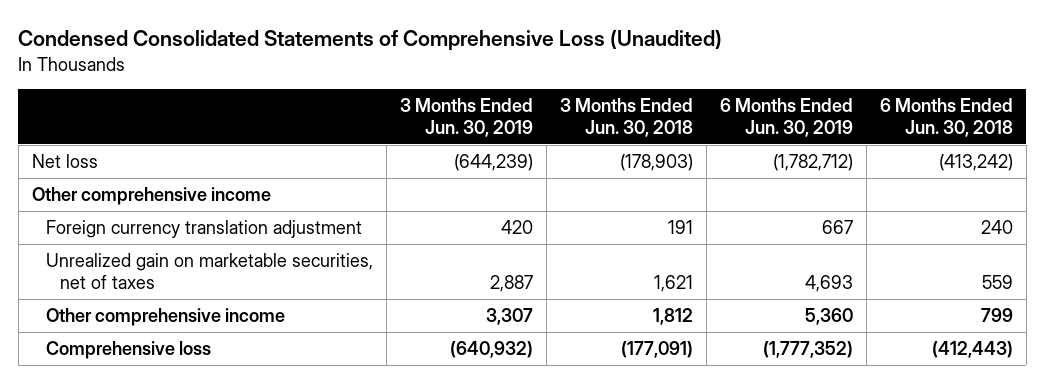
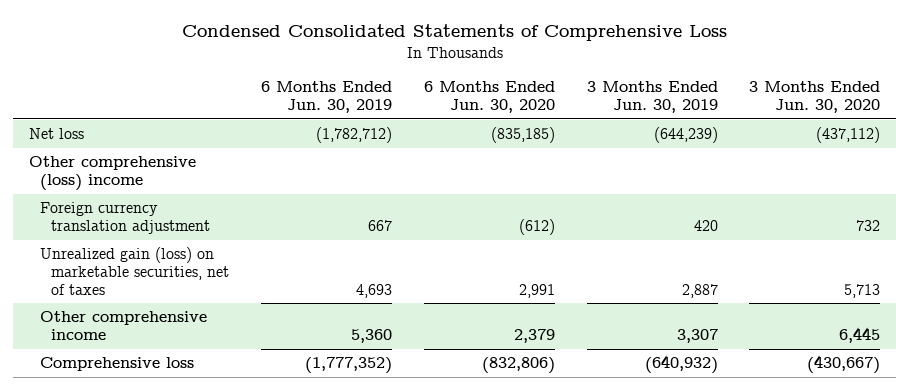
[18,29,723,52] Condensed Consolidated Statements of Comprehensive Loss (Unaudited) -> [181,24,727,42] Condensed Consolidated Statements of Comprehensive Loss
[559,97,693,137] 3 Months Ended Jun. 30, 2018 -> none
[879,97,1013,137] 6 Months Ended Jun. 30, 2018 -> none
none -> [423,81,555,114] 6 Months Ended Jun. 30, 2020
none -> [749,81,881,114] 3 Months Ended Jun. 30, 2020
[31,186,271,205] Other comprehensive income -> [29,156,197,191] Other comprehensive (loss) income
[45,252,373,289] Unrealized gain on marketable securities, net of taxes -> [40,247,230,295] Unrealized gain (loss) on marketable securities, net of taxes

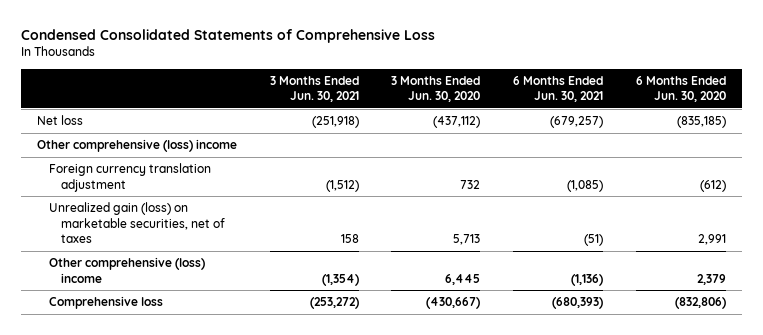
[260,81,392,114] 6 Months Ended Jun. 30, 2019 -> none
[586,81,718,114] 3 Months Ended Jun. 30, 2019 -> none
none -> [269,75,359,103] 3 Months Ended Jun. 30, 2021
none -> [513,75,604,103] 6 Months Ended Jun. 30, 2021
[40,311,208,340] Other comprehensive income -> [49,257,206,283] Other comprehensive (loss) income

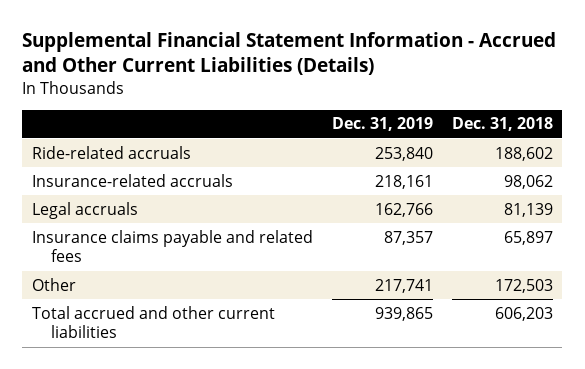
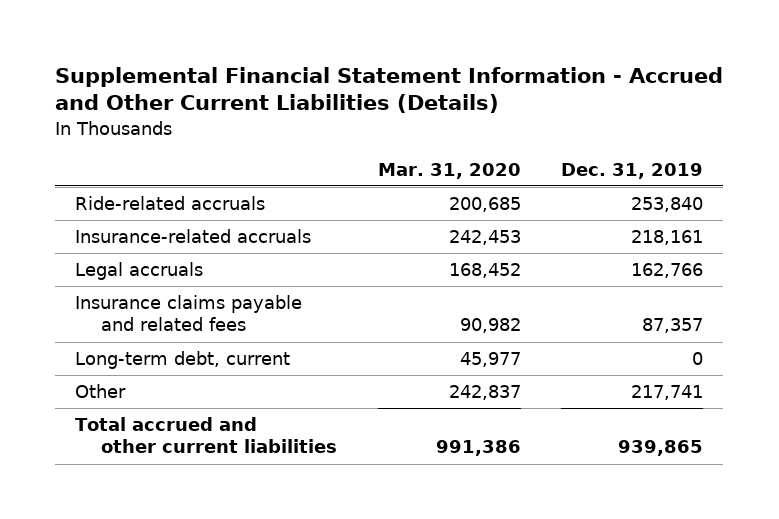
[451,117,553,132] Dec. 31, 2018 -> none
none -> [377,162,521,179] Mar. 31, 2020
none -> [75,351,291,370] Long-term debt, current

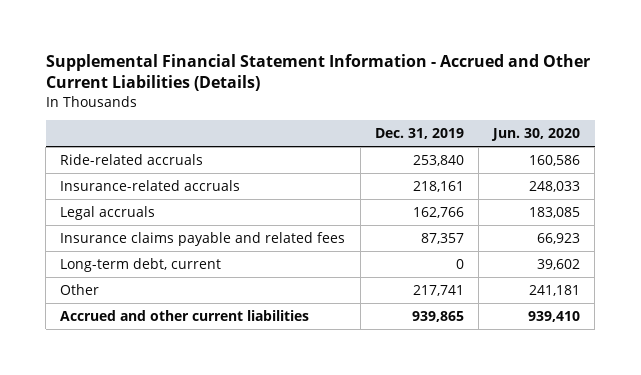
[377,162,521,179] Mar. 31, 2020 -> none
none -> [491,128,581,142] Jun. 30, 2020
[75,417,337,454] Total accrued and other current liabilities -> [60,309,310,321] Accrued and other current liabilities

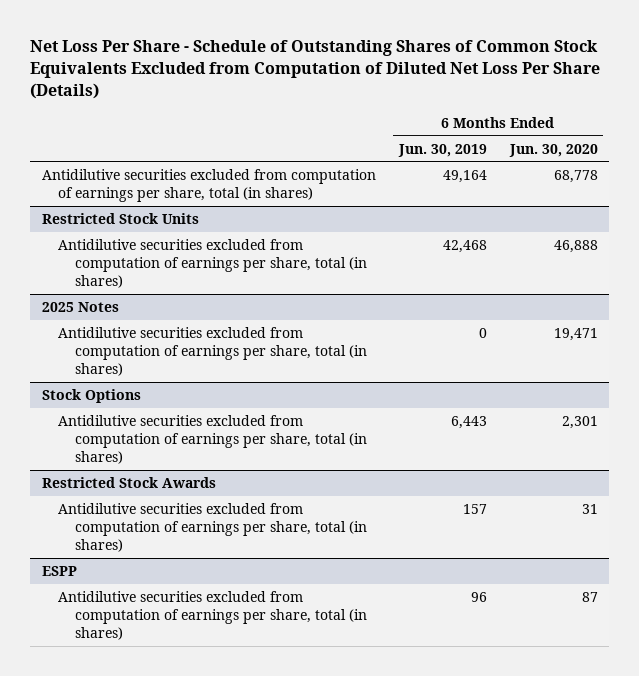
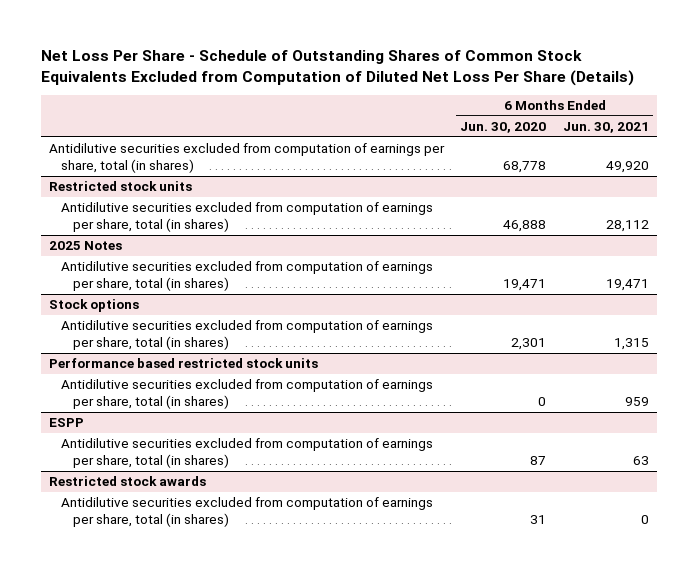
[397,143,487,157] Jun. 30, 2019 -> none
none -> [562,121,649,133] Jun. 30, 2021
[41,212,199,224] Restricted Stock Units -> [49,181,193,192] Restricted stock units
[41,388,141,403] Stock Options -> [49,299,140,313] Stock options
[41,476,216,488] Restricted Stock Awards -> none
none -> [49,358,319,369] Performance based restricted stock units
[581,503,598,514] 31 -> [538,397,547,407] 0
none -> [49,476,207,487] Restricted stock awards
none -> [61,497,434,528] Antidilutive securities excluded from computation of earnings per share, total (in shares)

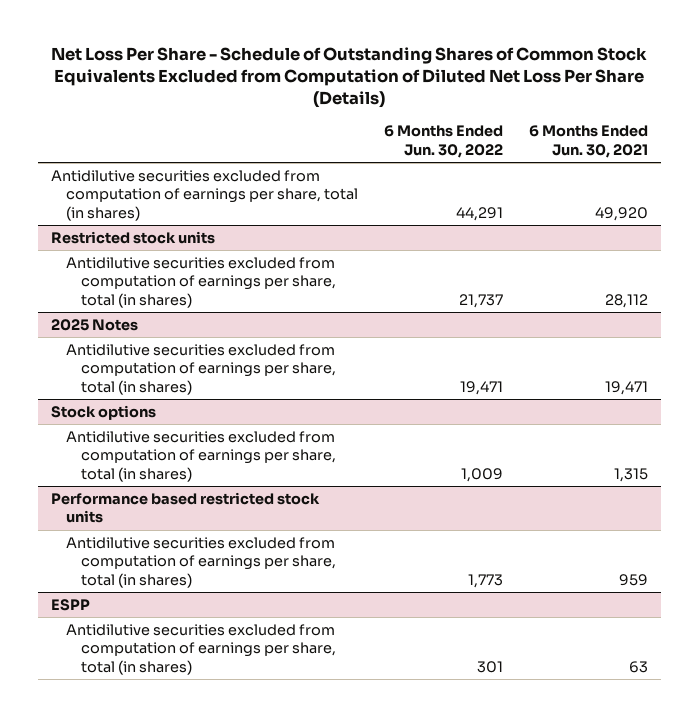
[460,121,547,133] Jun. 30, 2020 -> none
none -> [383,125,503,158] 6 Months Ended Jun. 30, 2022
[49,476,207,487] Restricted stock awards -> none
[61,497,434,528] Antidilutive securities excluded from computation of earnings per share, total (in shares) -> none

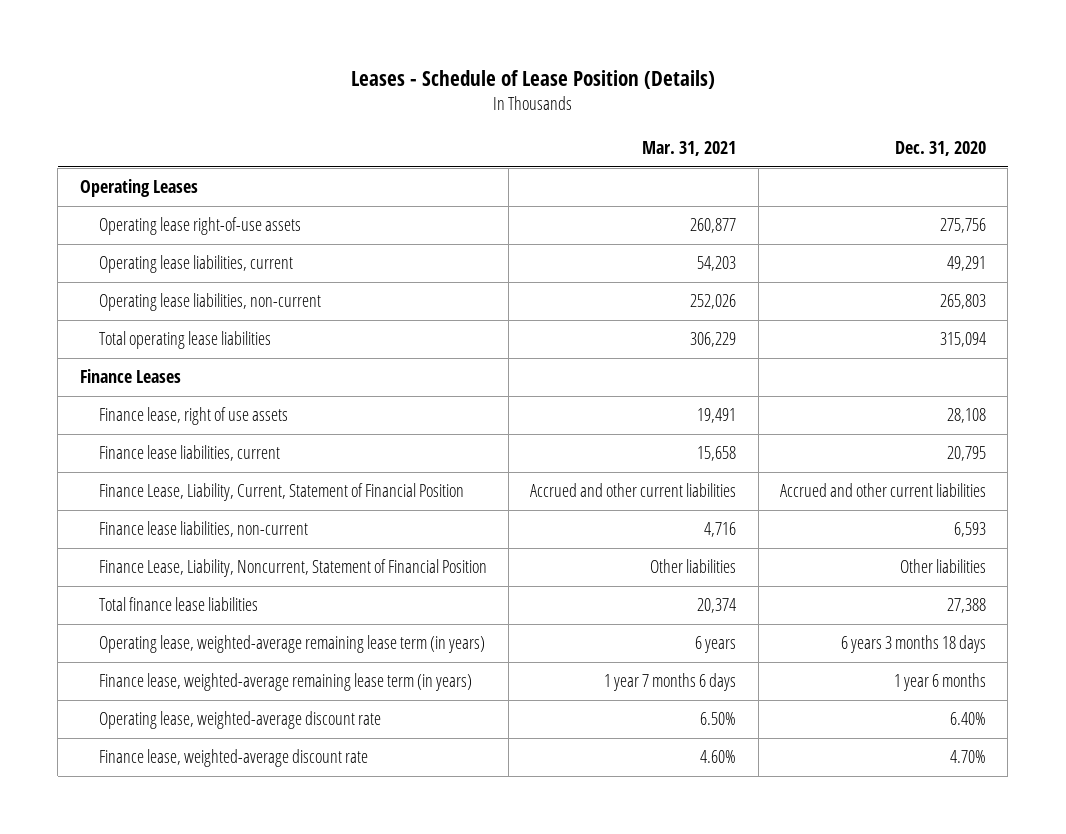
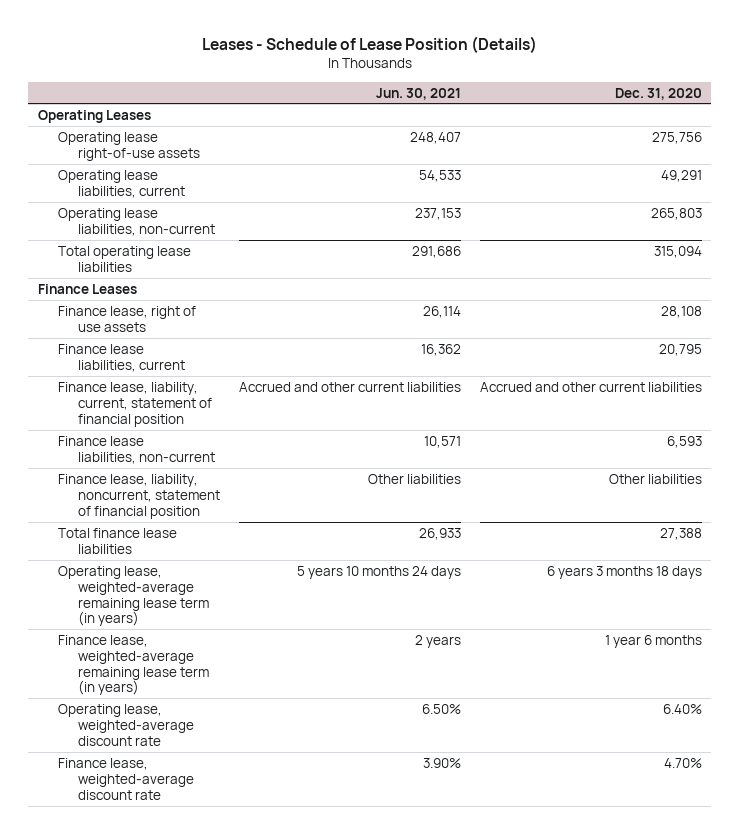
[642,141,737,157] Mar. 31, 2021 -> none
none -> [376,87,462,100] Jun. 30, 2021
[98,483,464,502] Finance Lease, Liability, Current, Statement of Financial Position -> [58,381,213,427] Finance lease, liability, current, statement of financial position
[98,559,487,578] Finance Lease, Liability, Noncurrent, Statement of Financial Position -> [58,473,221,519] Finance lease, liability, noncurrent, statement of financial position

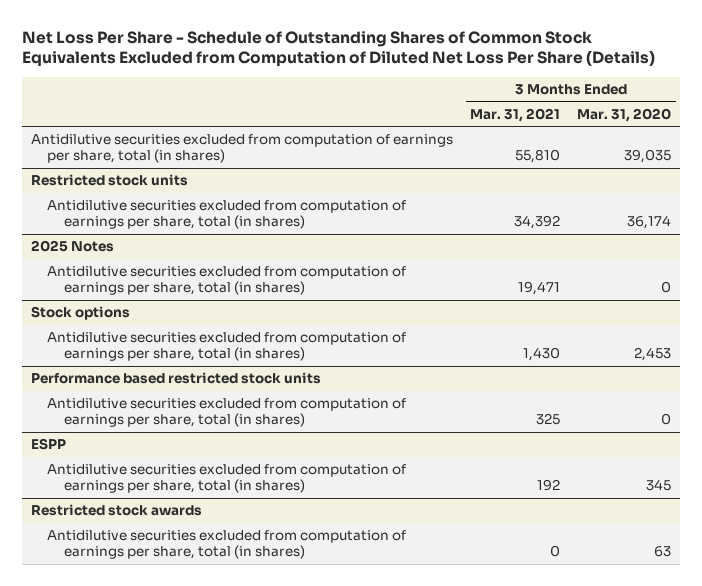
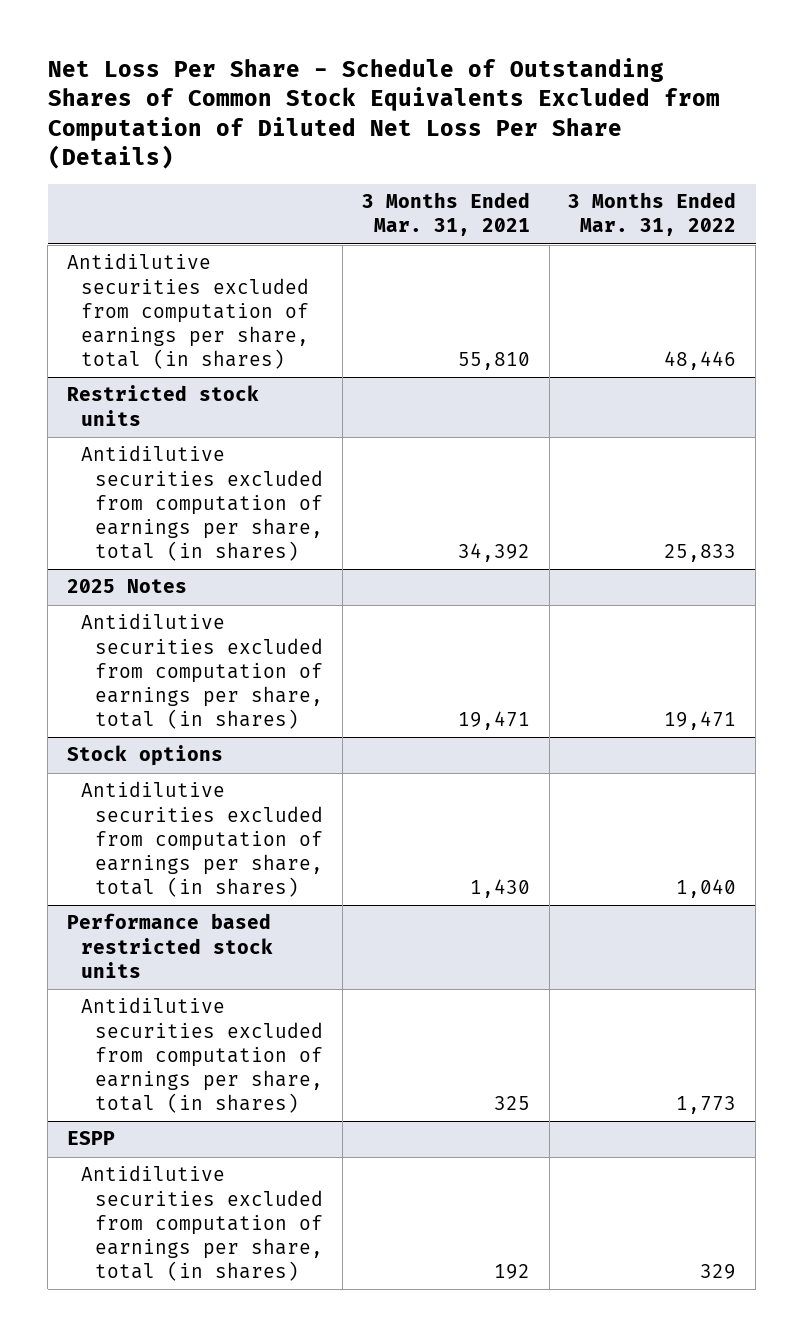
[577,107,672,122] Mar. 31, 2020 -> none
none -> [568,192,737,237] 3 Months Ended Mar. 31, 2022
[30,504,202,517] Restricted stock awards -> none
[47,530,407,560] Antidilutive securities excluded from computation of earnings per share, total (in shares) -> none

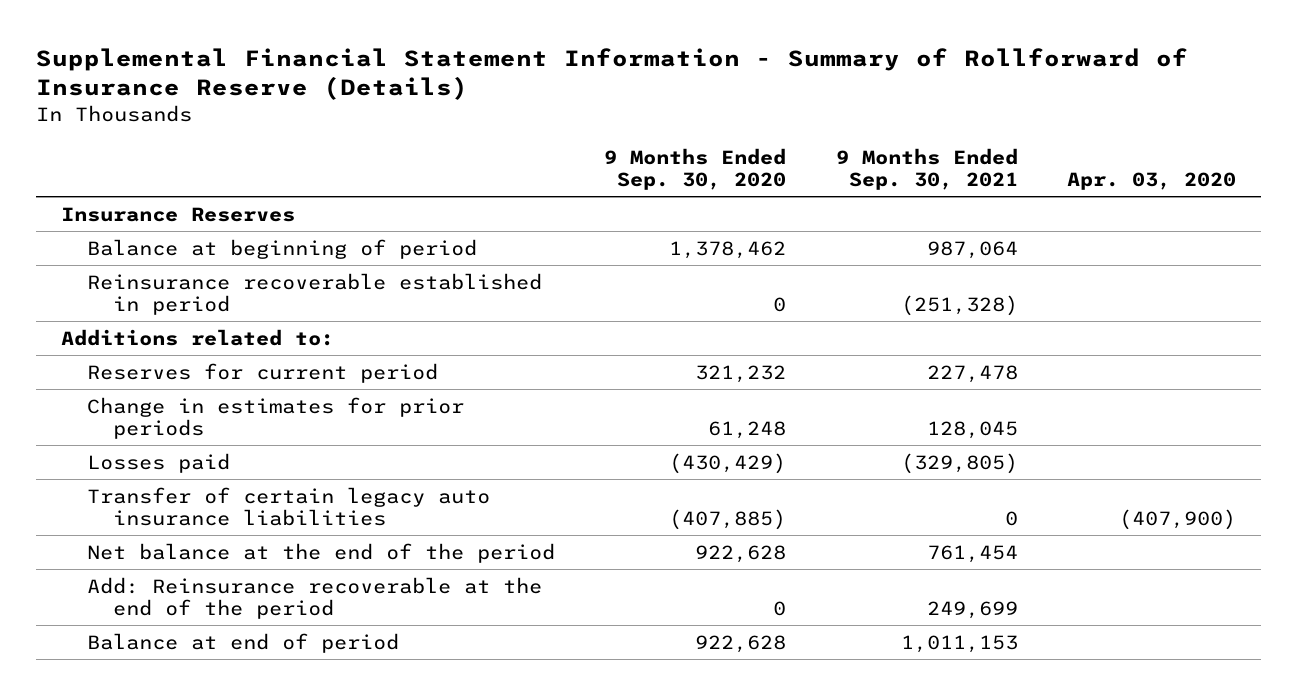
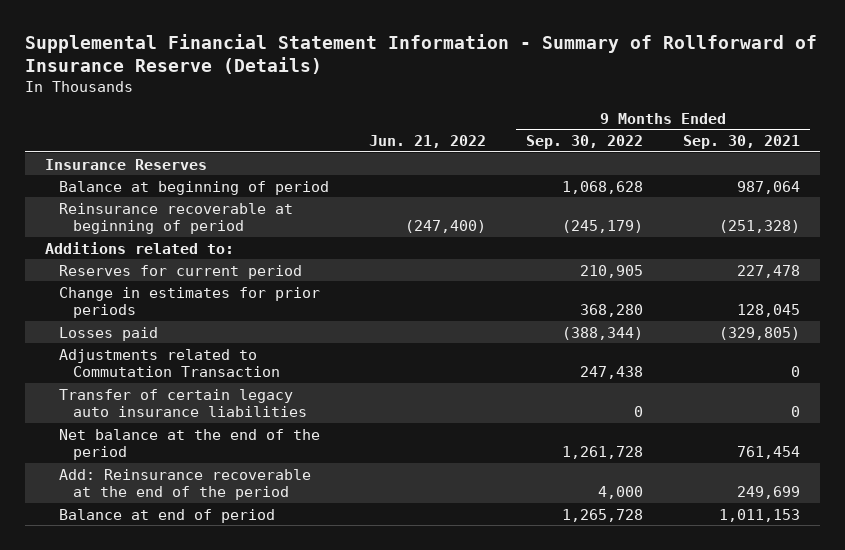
[604,147,787,190] 9 Months Ended Sep. 30, 2020 -> none
[1067,171,1237,190] Apr. 03, 2020 -> none
none -> [369,135,487,149] Jun. 21, 2022
none -> [525,135,643,150] Sep. 30, 2022
[87,272,543,315] Reinsurance recoverable established in period -> [59,202,294,235] Reinsurance recoverable at beginning of period
none -> [59,348,281,378] Adjustments related to Commutation Transaction

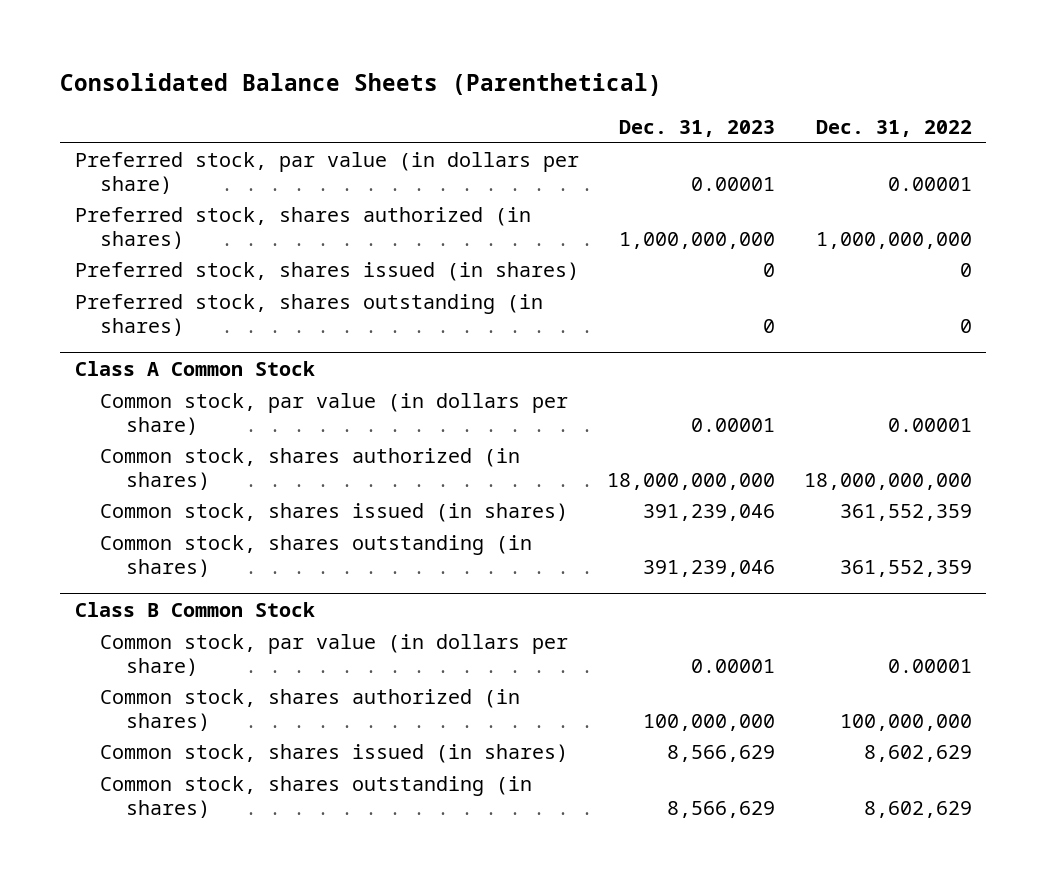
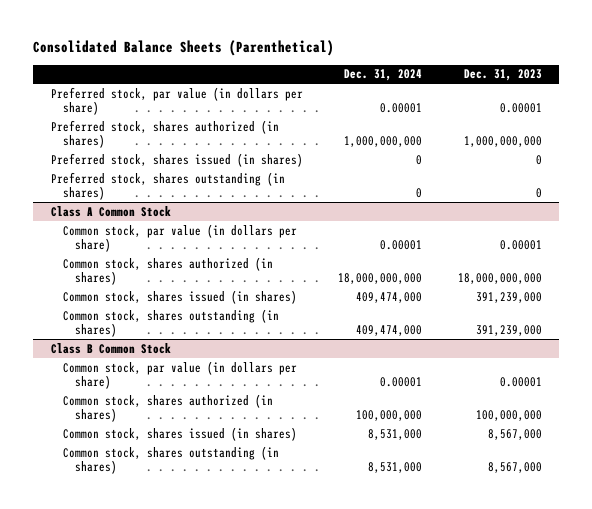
[815,119,972,137] Dec. 31, 2022 -> none
none -> [344,69,423,82] Dec. 31, 2024
[643,504,776,522] 391,239,046 -> [475,291,542,303] 391,239,000
[643,559,776,577] 391,239,046 -> [475,325,542,337] 391,239,000
[667,745,776,763] 8,566,629 -> [487,428,542,440] 8,567,000
[667,800,776,818] 8,566,629 -> [487,462,542,474] 8,567,000

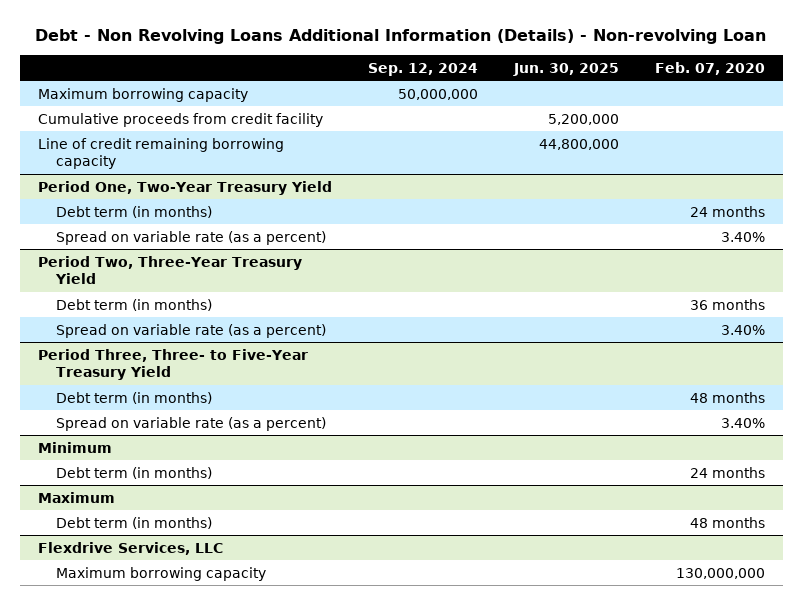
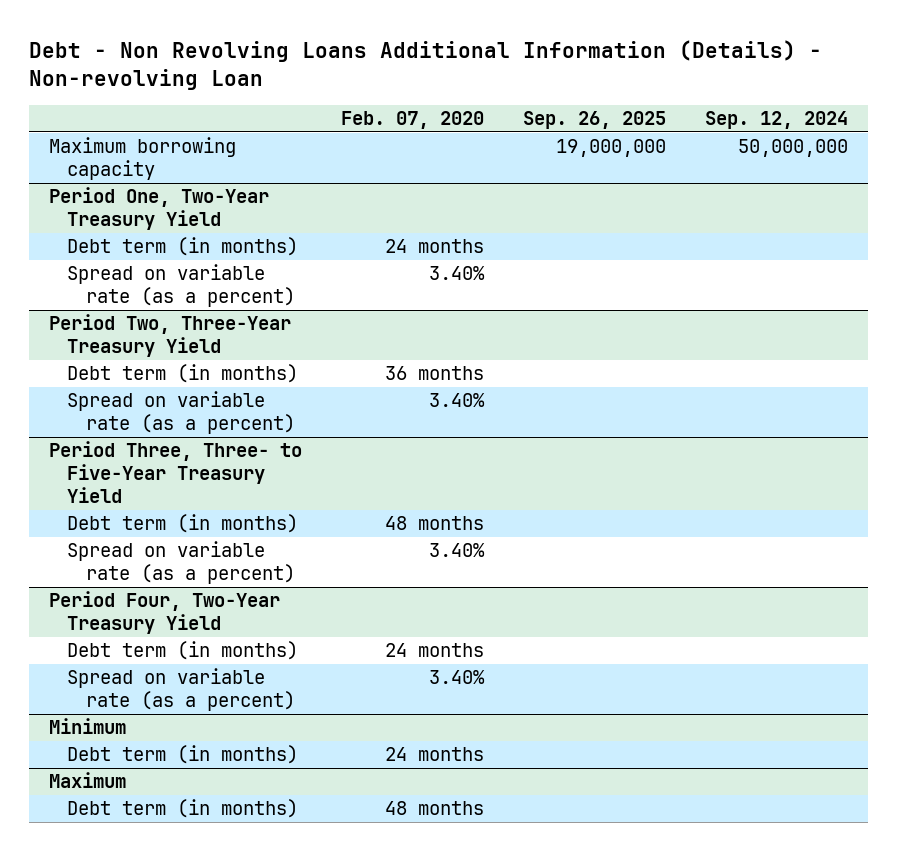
[512,62,619,76] Jun. 30, 2025 -> none
none -> [523,110,667,129] Sep. 26, 2025
[38,112,324,127] Cumulative proceeds from credit facility -> none
[38,137,285,170] Line of credit remaining borrowing capacity -> none
none -> [48,591,280,635] Period Four, Two-Year Treasury Yield
none -> [67,641,299,661] Debt term (in months)
none -> [67,668,295,712] Spread on variable rate (as a percent)
[38,541,224,555] Flexdrive Services, LLC -> none
[56,566,267,581] Maximum borrowing capacity -> none

